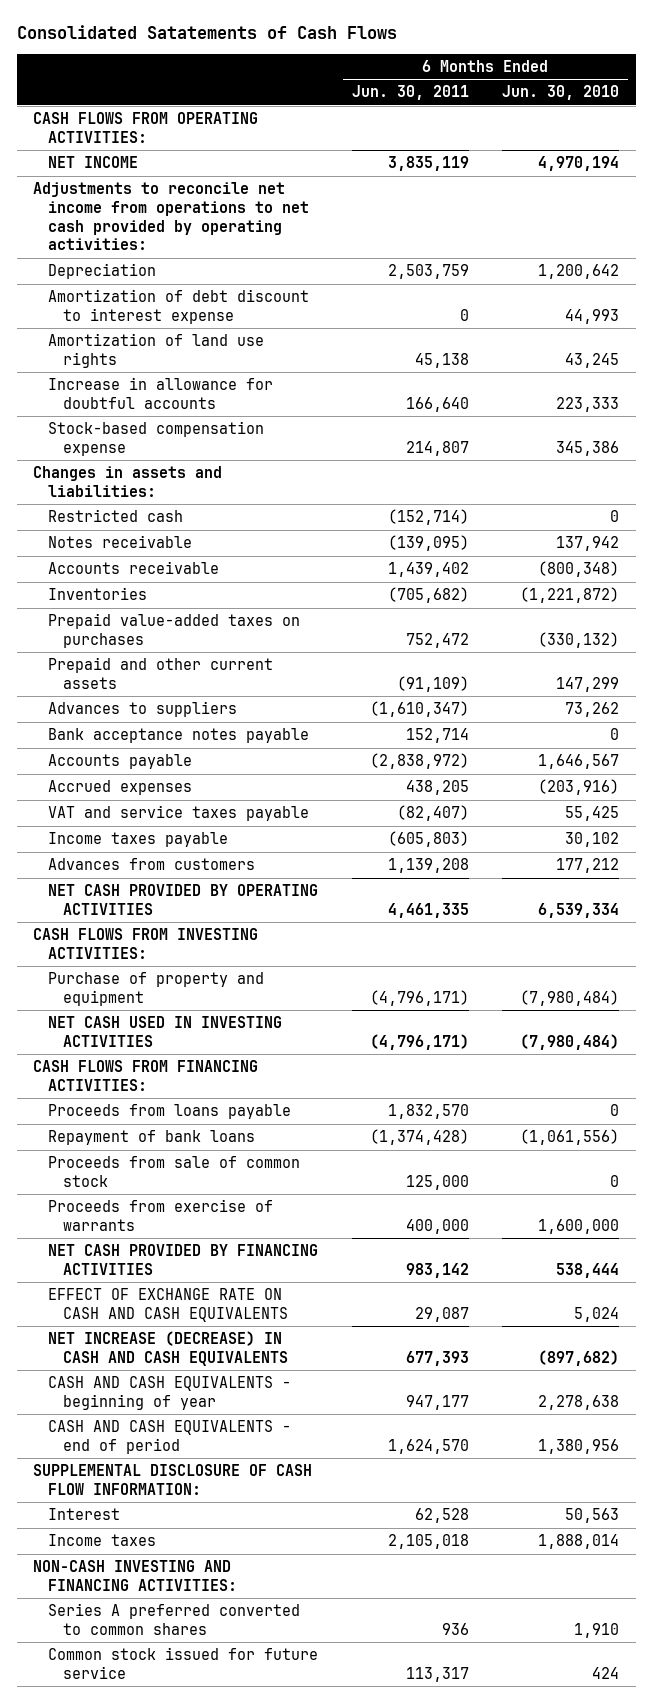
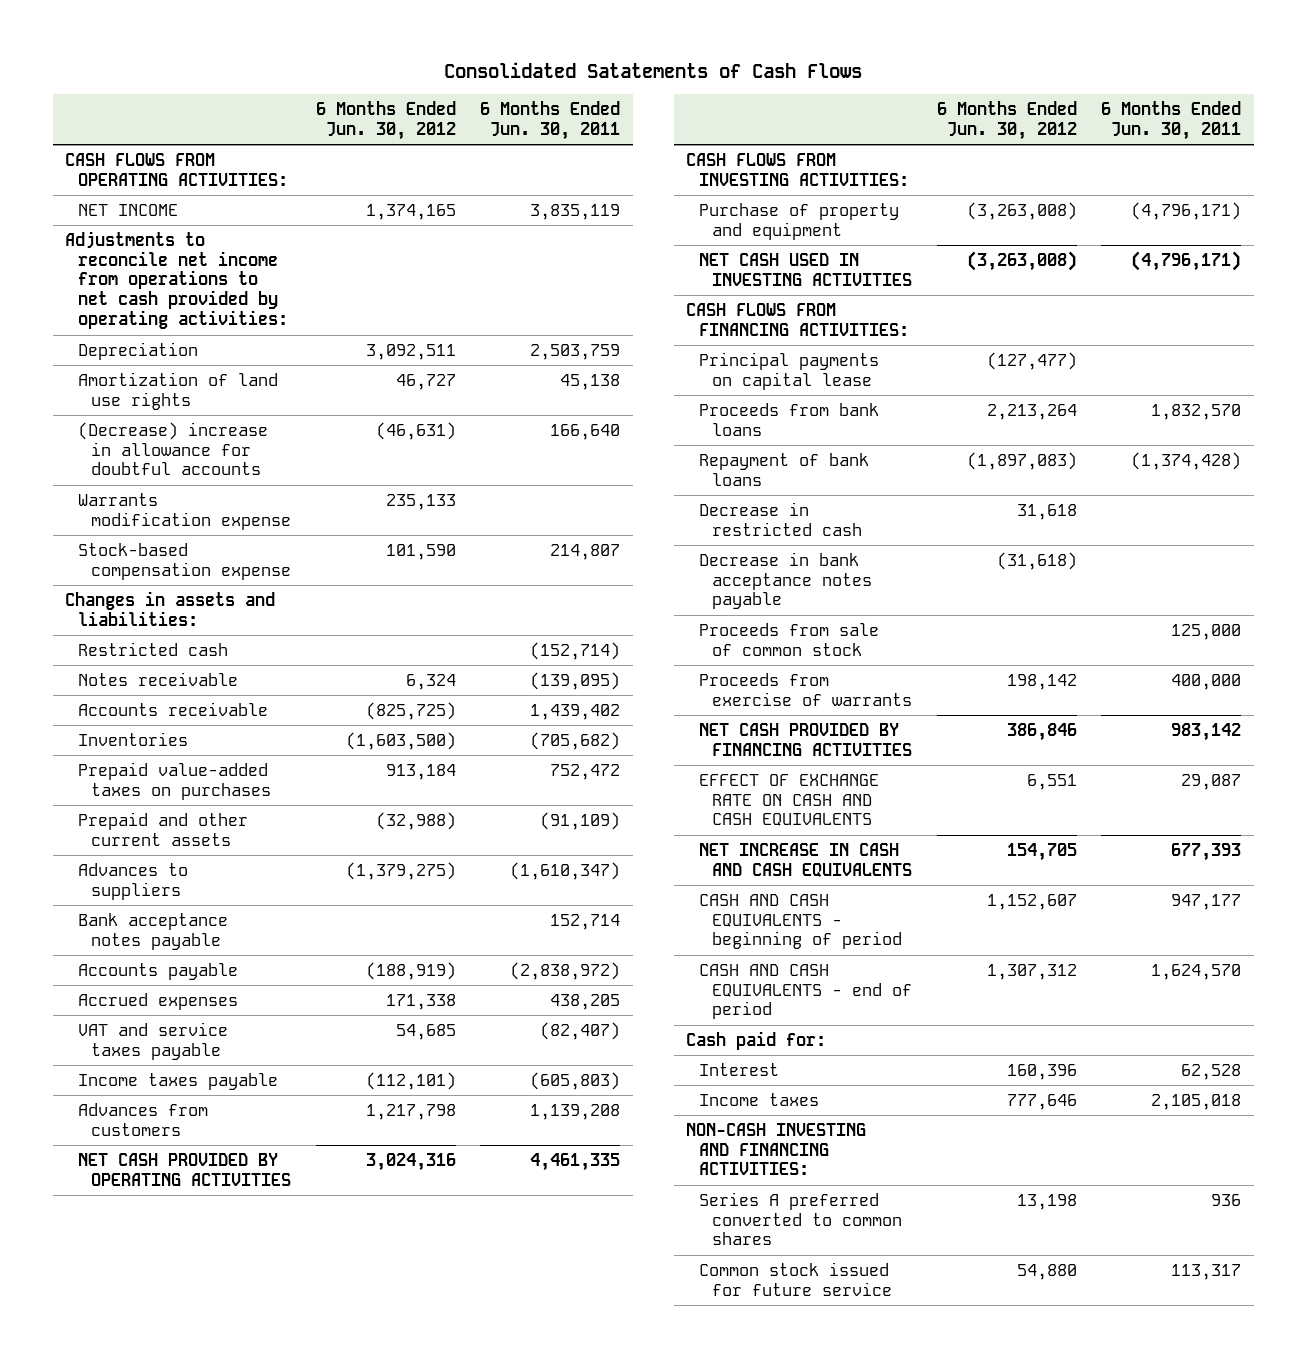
[502,85,620,101] Jun. 30, 2010 -> none
none -> [315,100,456,140] 6 Months Ended Jun. 30, 2012
[48,289,310,324] Amortization of debt discount to interest expense -> none
[48,377,274,409] Increase in allowance for doubtful accounts -> [77,421,268,476] (Decrease) increase in allowance for doubtful accounts
none -> [77,492,291,530] Warrants modification expense
none -> [698,351,879,390] Principal payments on capital lease
[48,1104,292,1120] Proceeds from loans payable -> [698,402,879,436] Proceeds from bank loans
none -> [698,501,862,536] Decrease in restricted cash
none -> [698,551,872,610] Decrease in bank acceptance notes payable
[48,1331,289,1366] NET INCREASE (DECREASE) IN CASH AND CASH EQUIVALENTS -> [698,842,912,877] NET INCREASE IN CASH AND CASH EQUIVALENTS
[48,1376,292,1410] CASH AND CASH EQUIVALENTS - beginning of year -> [698,893,902,950] CASH AND CASH EQUIVALENTS - beginning of period
[33,1464,313,1495] SUPPLEMENTAL DISCLOSURE OF CASH FLOW INFORMATION: -> none
none -> [685,1030,826,1050] Cash paid for:

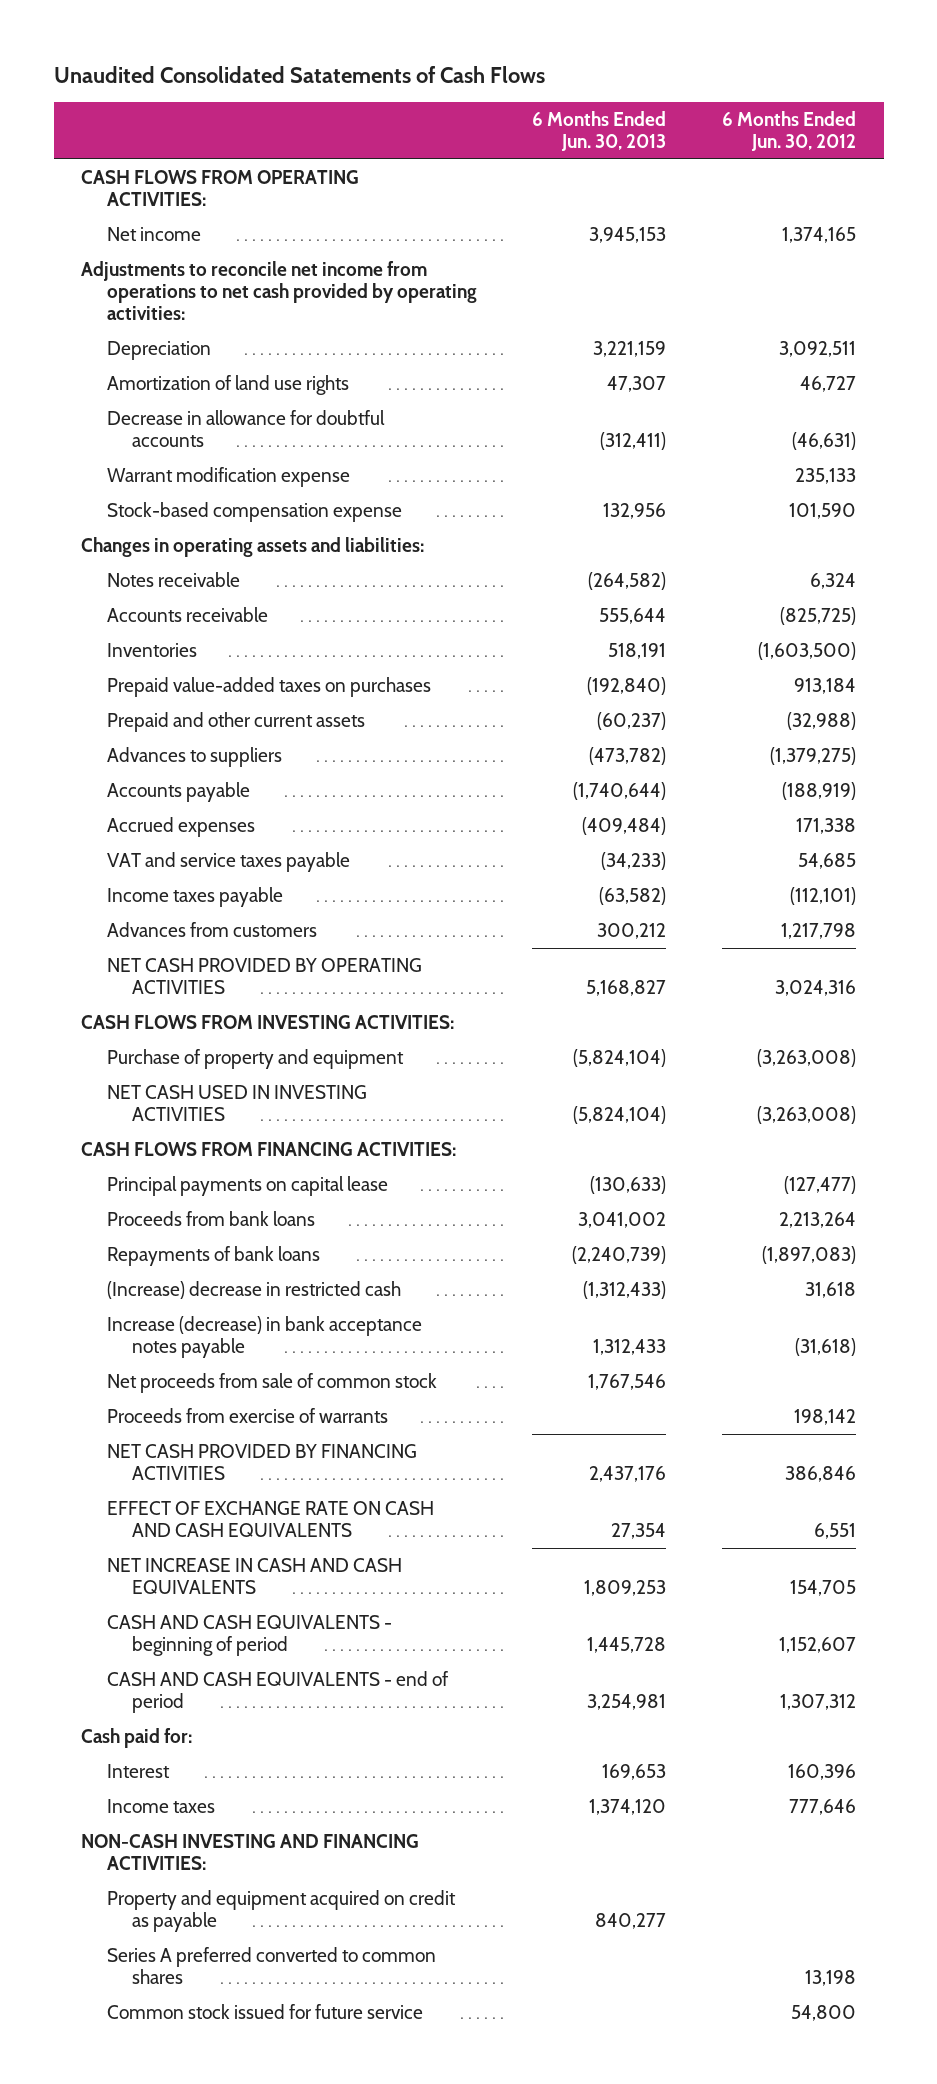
[444,61,863,78] Consolidated Satatements of Cash Flows -> [53,65,545,83] Unaudited Consolidated Satatements of Cash Flows
[480,100,621,140] 6 Months Ended Jun. 30, 2011 -> none
none -> [532,110,667,151] 6 Months Ended Jun. 30, 2013
[77,203,178,216] NET INCOME -> [106,226,201,241] Net income
[77,421,268,476] (Decrease) increase in allowance for doubtful accounts -> [106,409,385,448] Decrease in allowance for doubtful accounts
[77,492,291,530] Warrants modification expense -> [106,466,350,487] Warrant modification expense
[77,641,228,656] Restricted cash -> none
[64,590,275,626] Changes in assets and liabilities: -> [81,536,425,557] Changes in operating assets and liabilities:
[77,912,228,950] Bank acceptance notes payable -> none
[698,452,869,486] Repayment of bank loans -> [106,1245,320,1266] Repayments of bank loans
[698,501,862,536] Decrease in restricted cash -> [106,1280,401,1299] (Increase) decrease in restricted cash
[698,551,872,610] Decrease in bank acceptance notes payable -> [106,1315,422,1359] Increase (decrease) in bank acceptance notes payable
[698,622,879,656] Proceeds from sale of common stock -> [106,1372,437,1393] Net proceeds from sale of common stock
none -> [106,1889,456,1933] Property and equipment acquired on credit as payable
[1016,1263,1077,1280] 54,880 -> [791,2004,857,2021] 54,800

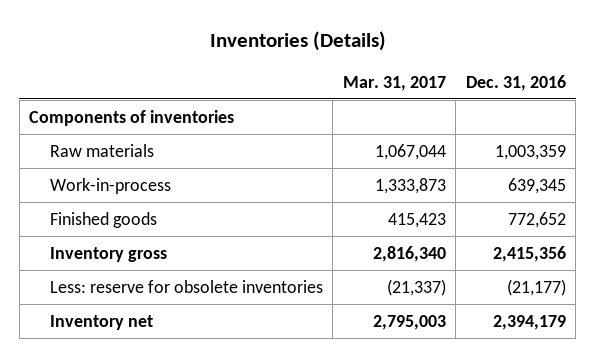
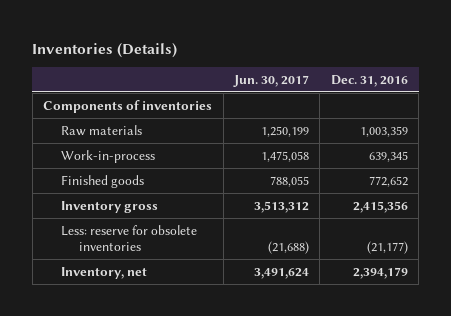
[342,75,446,91] Mar. 31, 2017 -> none
none -> [233,74,310,87] Jun. 30, 2017
[49,314,153,330] Inventory net -> [61,266,148,279] Inventory, net

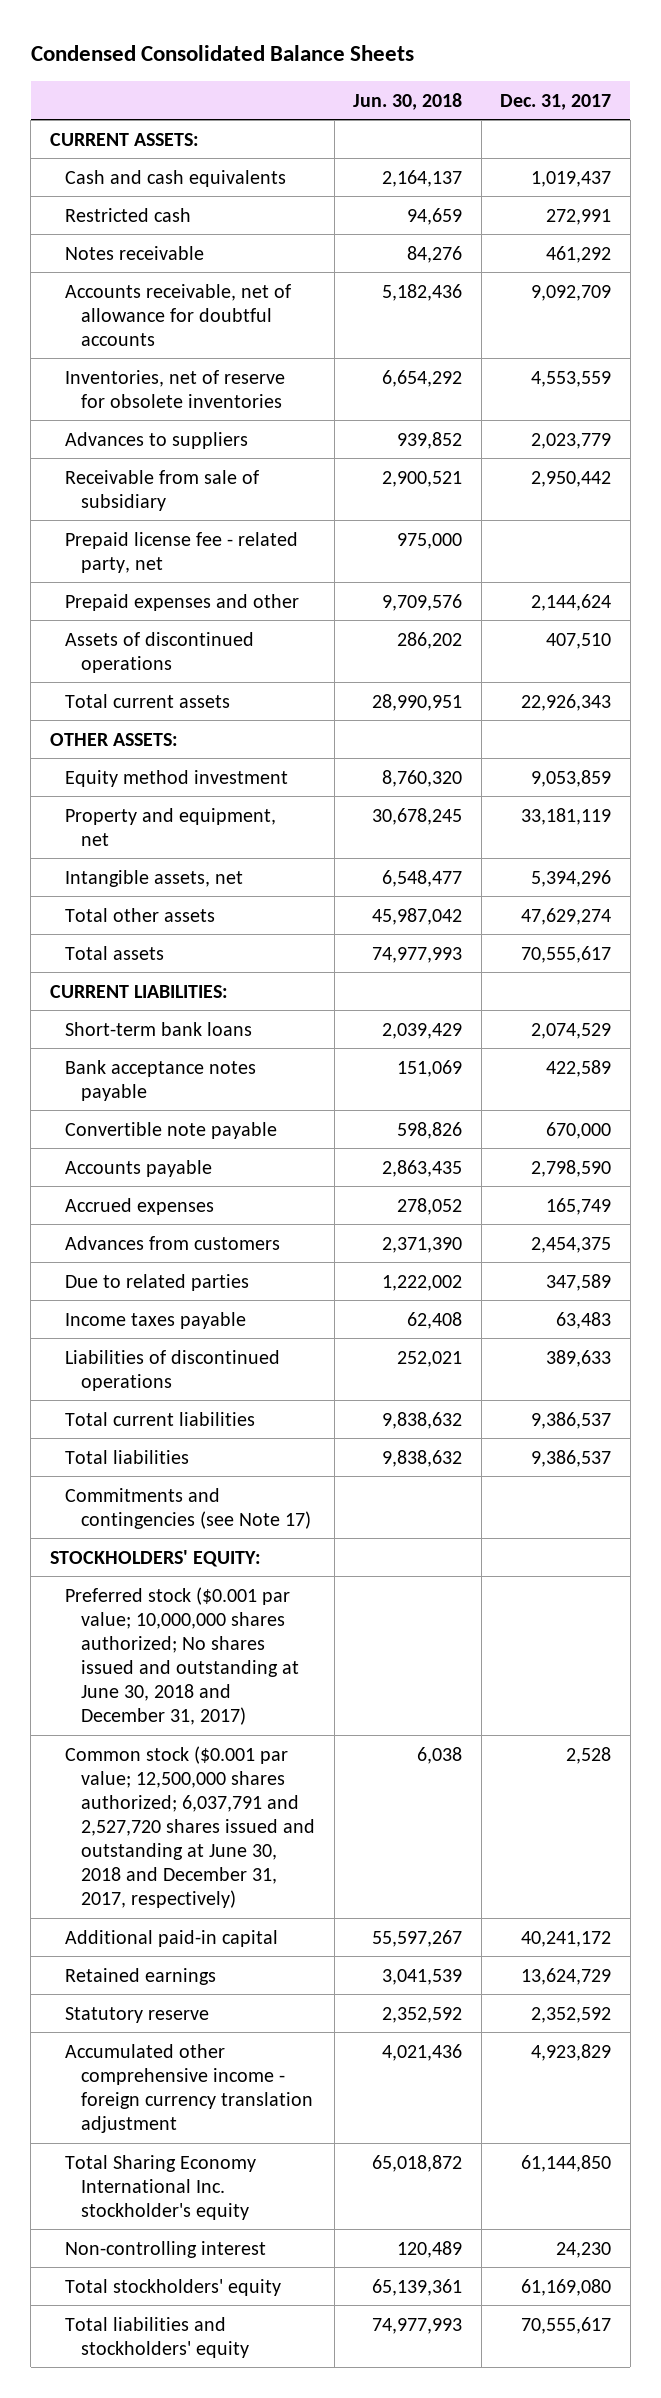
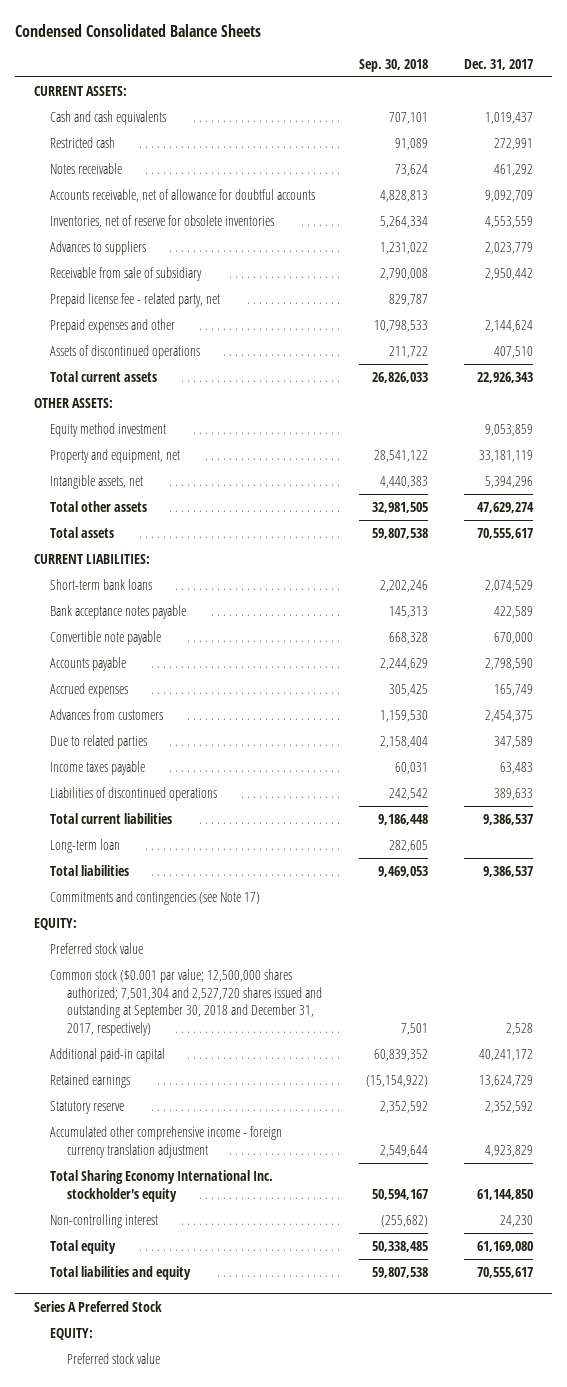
[353,92,463,110] Jun. 30, 2018 -> none
none -> [358,58,428,72] Sep. 30, 2018
none -> [50,838,121,853] Long-term loan
[49,1549,261,1567] STOCKHOLDERS' EQUITY: -> [33,917,77,930] EQUITY:
[65,1586,300,1726] Preferred stock ($0.001 par value; 10,000,000 shares authorized; No shares issued and outstanding at June 30, 2018 and December 31, 2017) -> [50,942,144,954] Preferred stock value
[65,1745,316,1909] Common stock ($0.001 par value; 12,500,000 shares authorized; 6,037,791 and 2,527,720 shares issued and outstanding at June 30, 2018 and December 31, 2017, respectively) -> [50,968,322,1036] Common stock ($0.001 par value; 12,500,000 shares authorized; 7,501,304 and 2,527,720 shares issued and outstanding at September 30, 2018 and December 31, 2017, respectively)
[65,2278,282,2296] Total stockholders' equity -> [50,1239,117,1254] Total equity
[65,2316,250,2358] Total liabilities and stockholders' equity -> [50,1265,192,1280] Total liabilities and equity
none -> [33,1300,162,1312] Series A Preferred Stock
none -> [50,1327,94,1340] EQUITY:
none -> [66,1352,160,1364] Preferred stock value

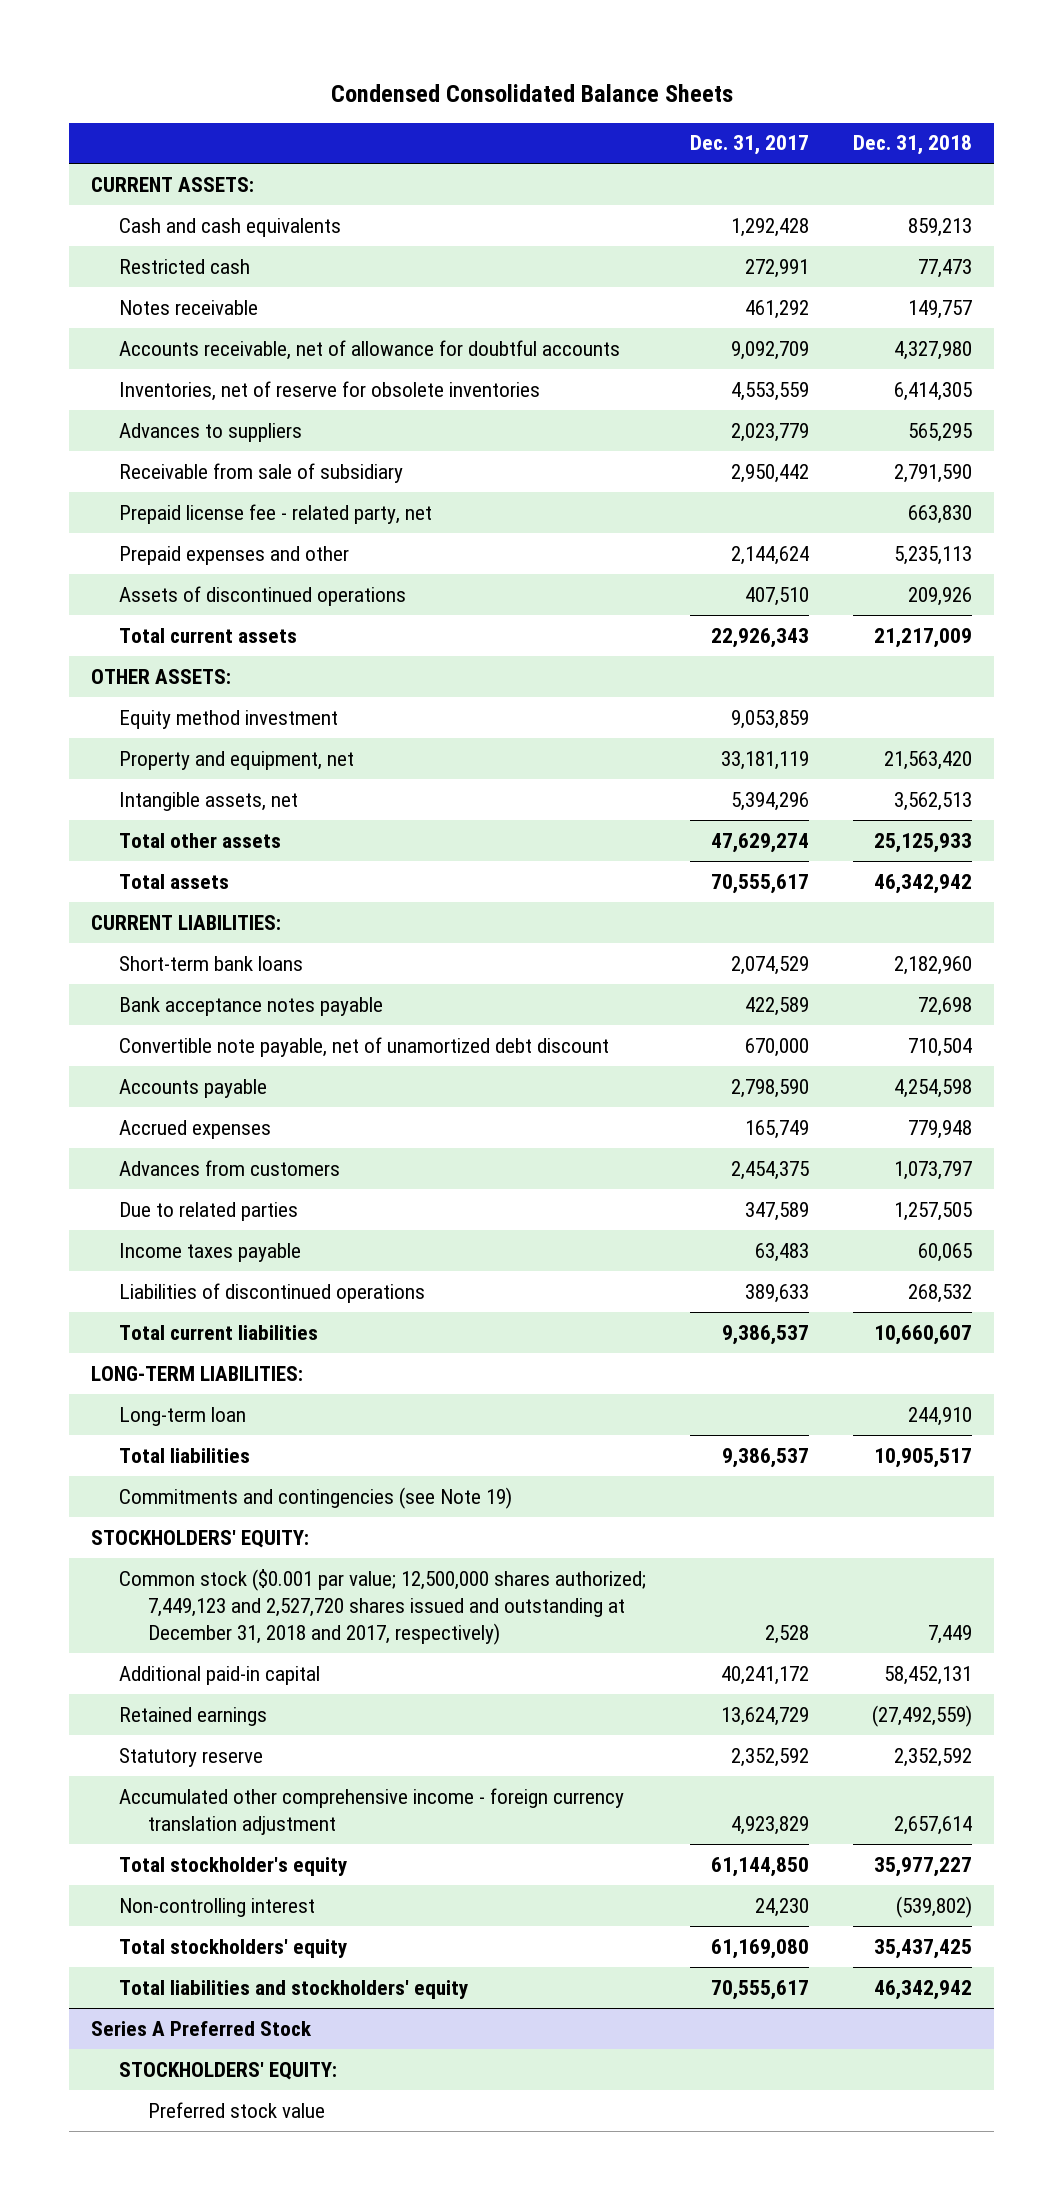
[358,58,428,72] Sep. 30, 2018 -> none
none -> [853,135,973,156] Dec. 31, 2018
[485,111,534,124] 1,019,437 -> [731,217,810,237] 1,292,428
[50,630,162,645] Convertible note payable -> [119,1036,610,1057] Convertible note payable, net of unamortized debt discount
none -> [91,1365,304,1381] LONG-TERM LIABILITIES:
[50,942,144,954] Preferred stock value -> none
[50,890,261,905] Commitments and contingencies (see Note 17) -> [119,1486,513,1509] Commitments and contingencies (see Note 19)
[33,917,77,930] EQUITY: -> [91,1529,310,1548] STOCKHOLDERS' EQUITY:
[50,968,322,1036] Common stock ($0.001 par value; 12,500,000 shares authorized; 7,501,304 and 2,527,720 shares issued and outstanding at September 30, 2018 and December 31, 2017, respectively) -> [119,1568,647,1645] Common stock ($0.001 par value; 12,500,000 shares authorized; 7,449,123 and 2,527,720 shares issued and outstanding at December 31, 2018 and 2017, respectively)
[50,1169,274,1202] Total Sharing Economy International Inc. stockholder's equity -> [119,1856,348,1876] Total stockholder's equity
[50,1239,117,1254] Total equity -> [119,1938,348,1958] Total stockholders' equity
[50,1265,192,1280] Total liabilities and equity -> [119,1979,469,1999] Total liabilities and stockholders' equity
[50,1327,94,1340] EQUITY: -> [119,2061,338,2080] STOCKHOLDERS' EQUITY:

